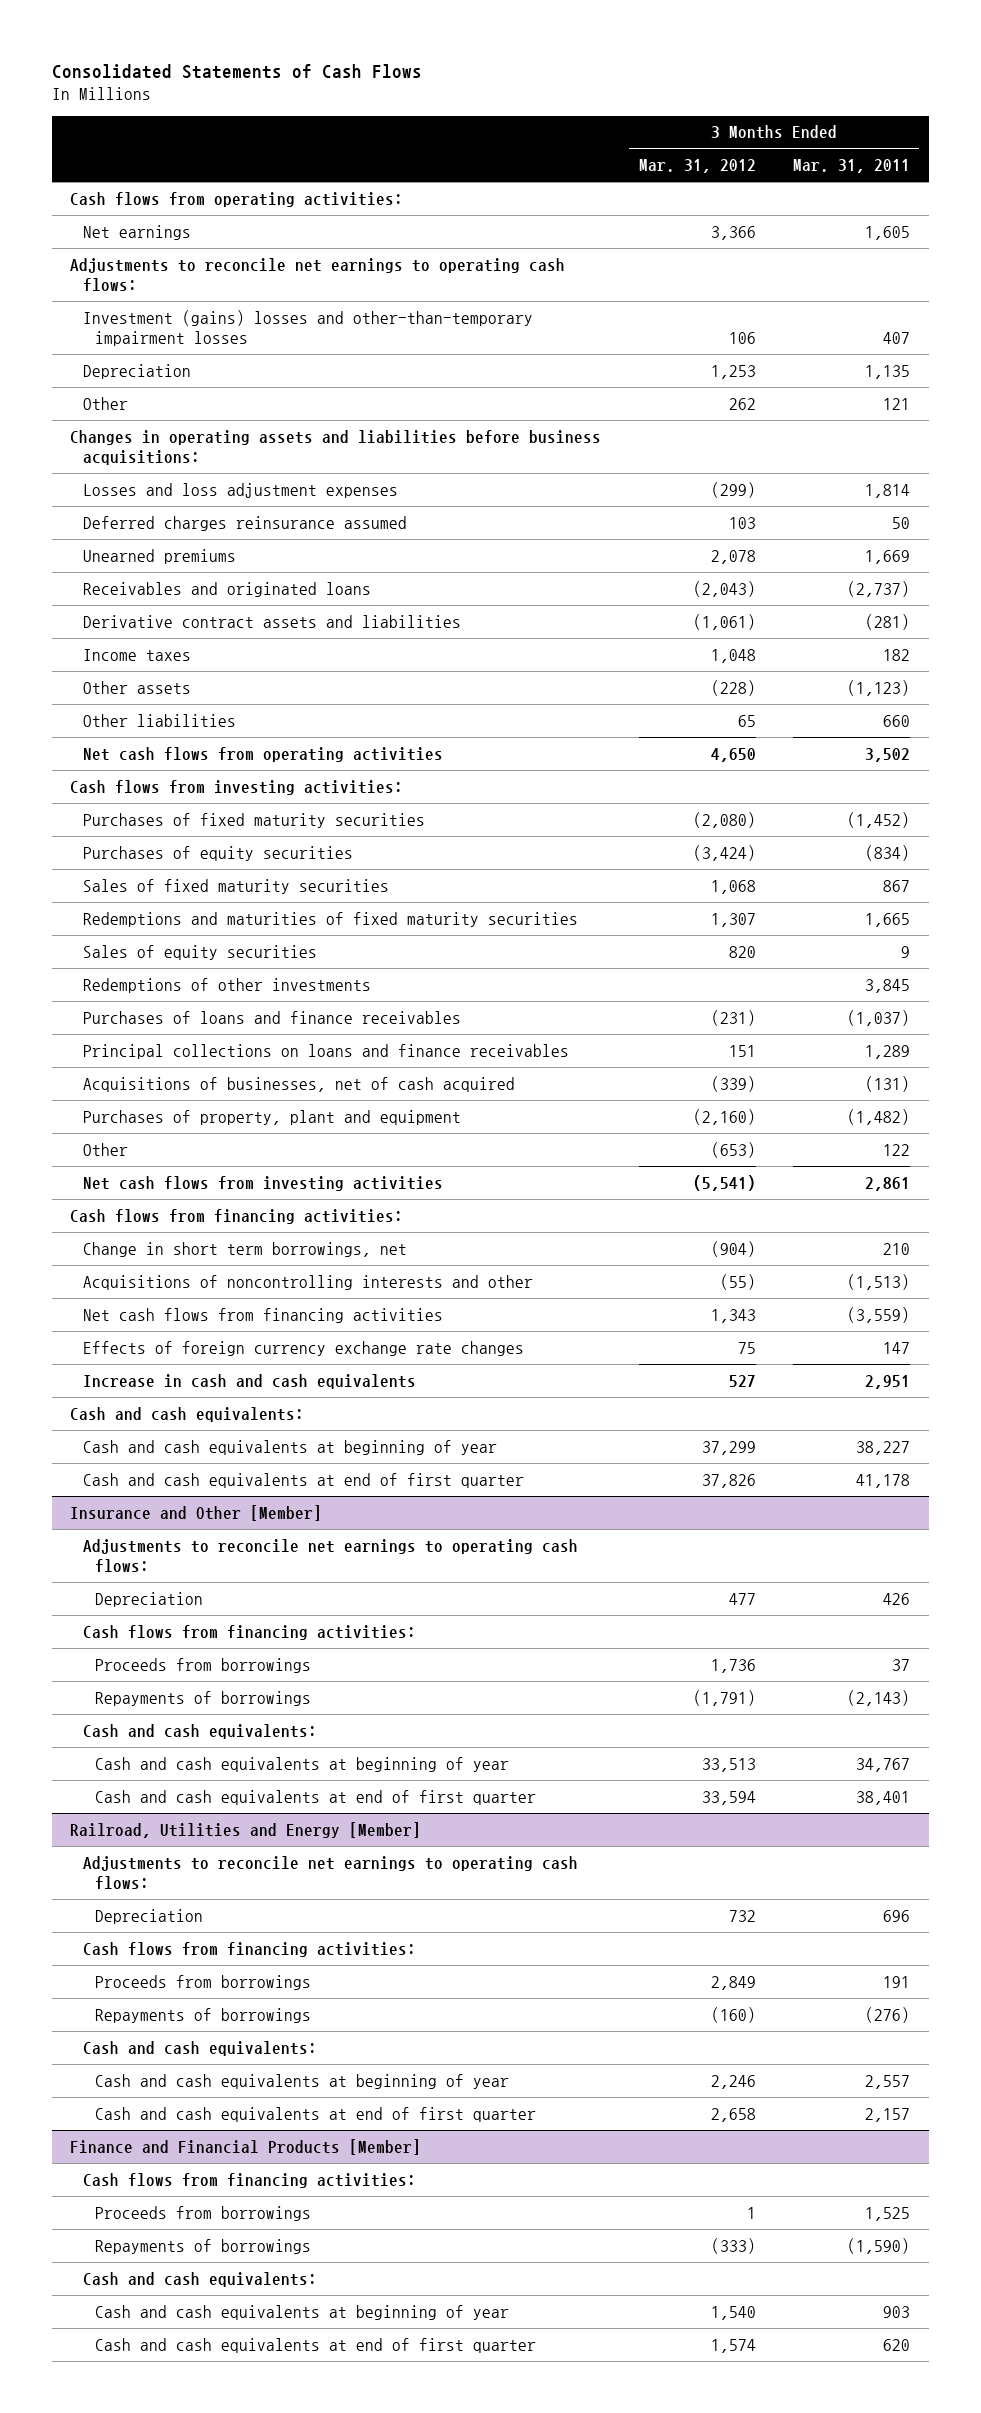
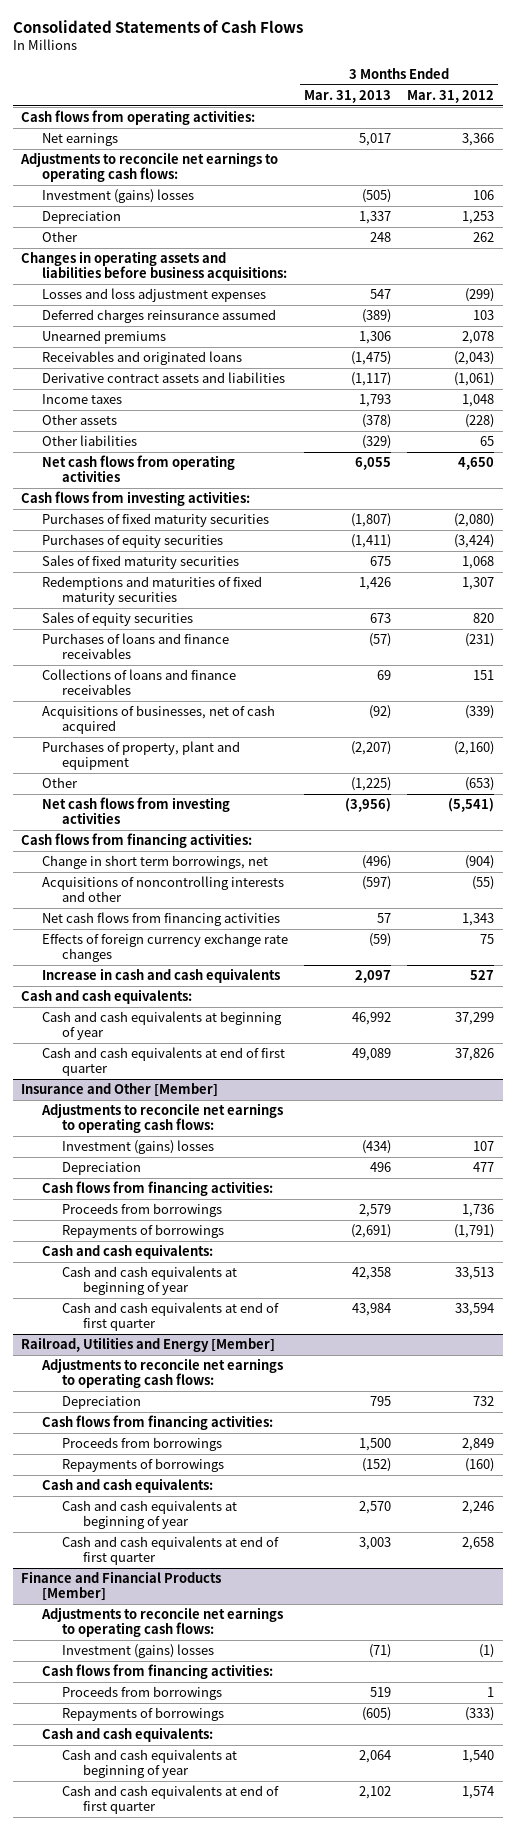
[793,159,911,174] Mar. 31, 2011 -> none
none -> [303,89,391,103] Mar. 31, 2013
[82,309,533,346] Investment (gains) losses and other-than-temporary impairment losses -> [41,189,194,204] Investment (gains) losses
[82,977,371,993] Redemptions of other investments -> none
[82,1043,569,1059] Principal collections on loans and finance receivables -> [41,669,236,696] Collections of loans and finance receivables
none -> [62,1140,215,1155] Investment (gains) losses
none -> [40,1607,283,1638] Adjustments to reconcile net earnings to operating cash flows:
none -> [62,1644,215,1659] Investment (gains) losses

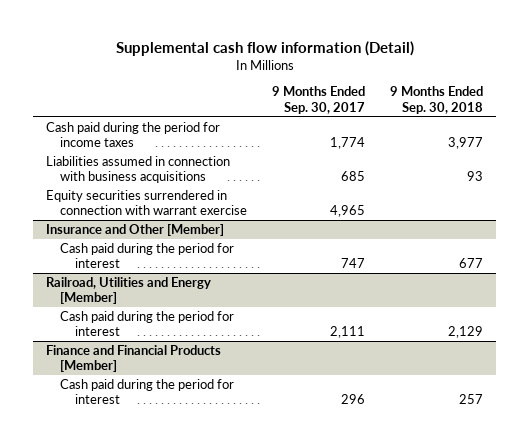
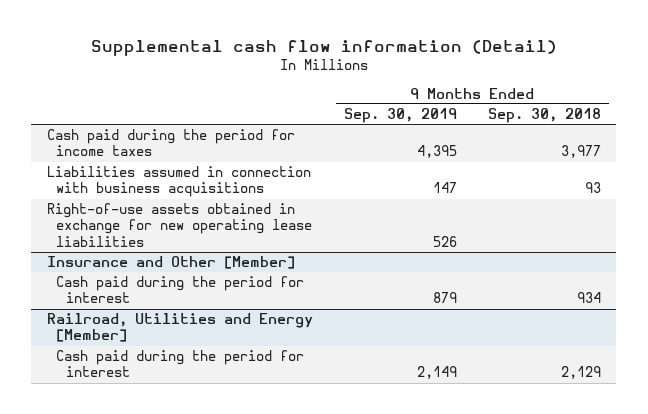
[272,86,366,114] 9 Months Ended Sep. 30, 2017 -> none
none -> [343,108,457,124] Sep. 30, 2019
[45,189,248,216] Equity securities surrendered in connection with warrant exercise -> none
none -> [46,203,313,247] Right-of-use assets obtained in exchange for new operating lease liabilities
[459,258,484,269] 677 -> [576,292,601,304] 934
[45,344,221,373] Finance and Financial Products [Member] -> none
[60,378,235,405] Cash paid during the period for interest -> none

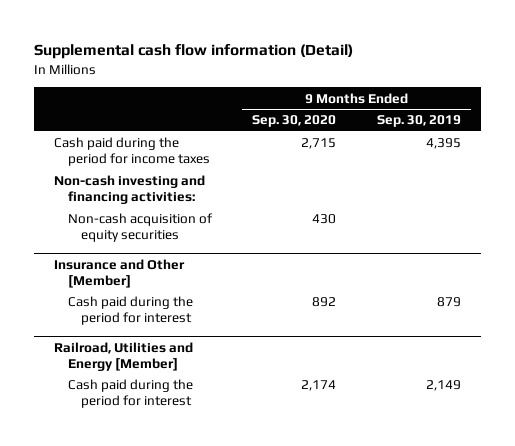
[487,108,601,124] Sep. 30, 2018 -> none
none -> [252,115,337,128] Sep. 30, 2020
[46,166,311,198] Liabilities assumed in connection with business acquisitions -> none
[46,203,313,247] Right-of-use assets obtained in exchange for new operating lease liabilities -> none
none -> [54,175,206,205] Non-cash investing and financing activities:
none -> [67,213,213,243] Non-cash acquisition of equity securities

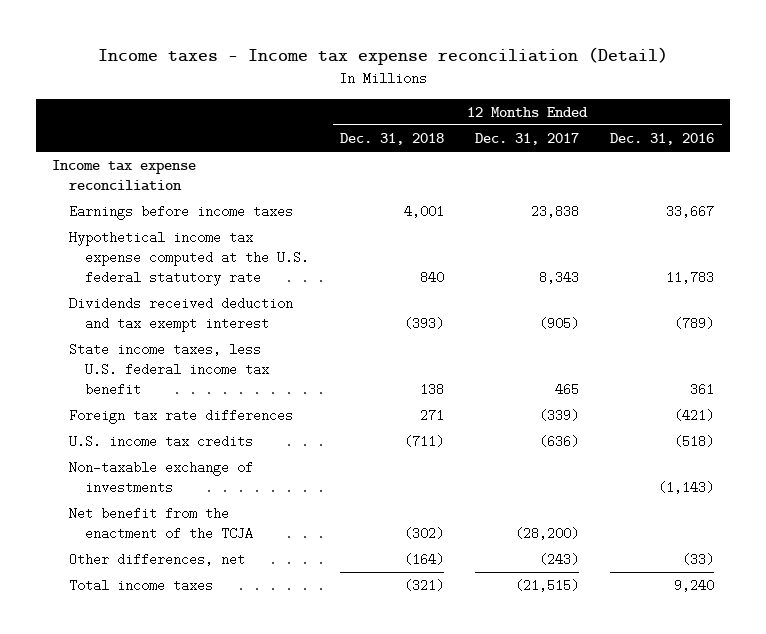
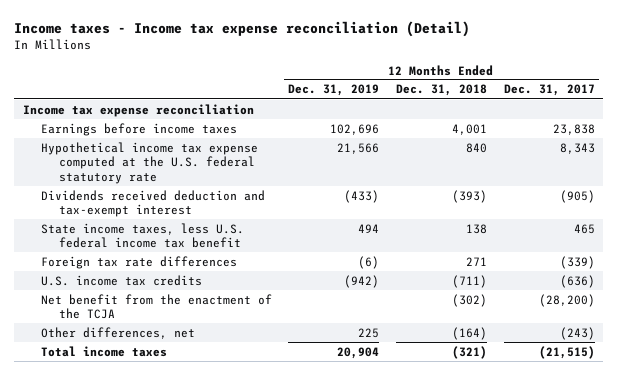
[610,132,715,145] Dec. 31, 2016 -> none
none -> [288,84,380,97] Dec. 31, 2019
[68,297,293,332] Dividends received deduction and tax exempt interest -> [40,189,265,218] Dividends received deduction and tax-exempt interest
[68,461,253,494] Non-taxable exchange of investments -> none

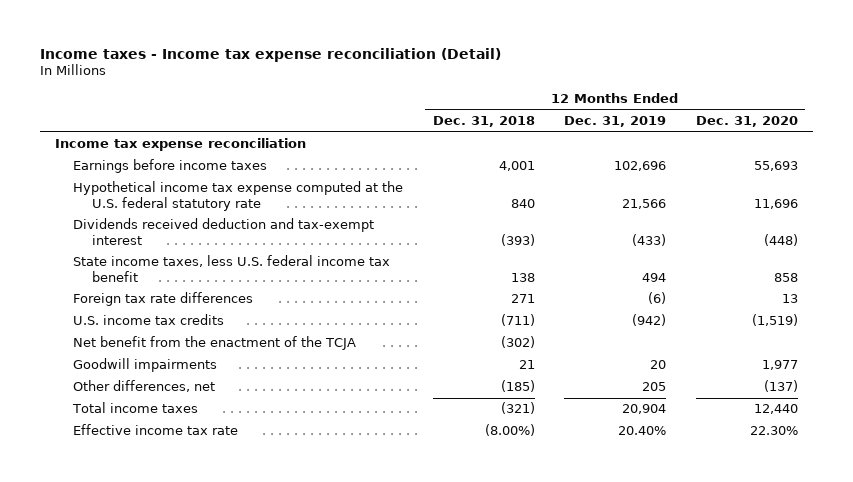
[503,84,595,97] Dec. 31, 2017 -> none
none -> [695,116,798,128] Dec. 31, 2020
none -> [73,358,218,373] Goodwill impairments
[358,327,380,338] 225 -> [642,382,667,392] 205
[451,326,487,340] (164) -> [500,380,535,393] (185)
none -> [73,424,239,436] Effective income tax rate

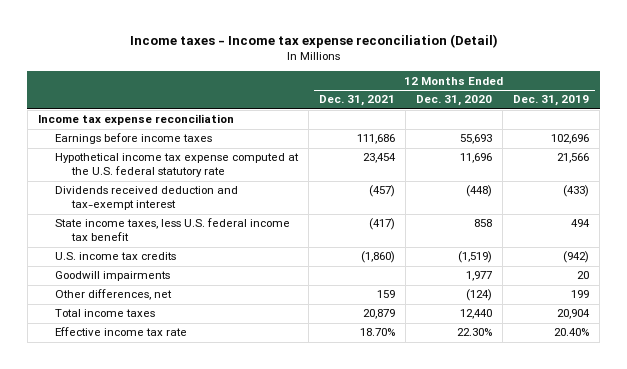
[432,116,535,128] Dec. 31, 2018 -> none
none -> [318,95,395,107] Dec. 31, 2021
[73,292,254,307] Foreign tax rate differences -> none
[73,336,357,351] Net benefit from the enactment of the TCJA -> none
[642,382,667,392] 205 -> [571,290,590,299] 199
[763,380,798,393] (137) -> [466,289,493,302] (124)

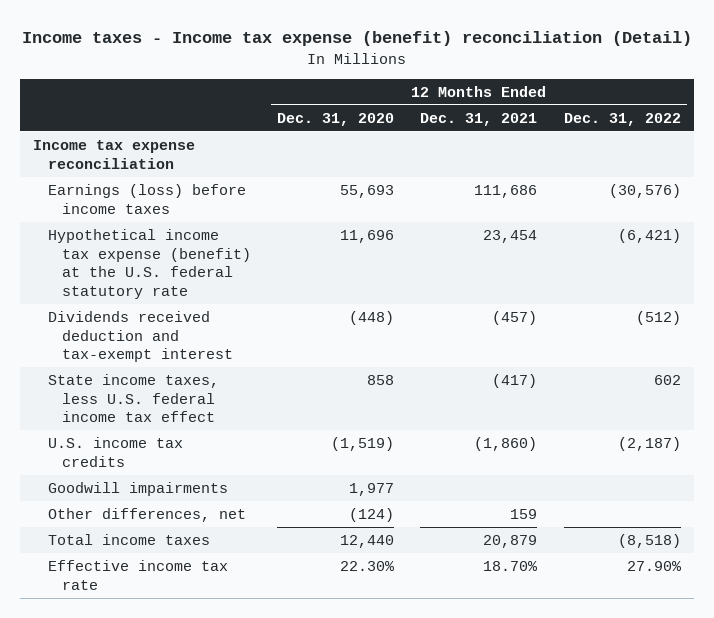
[129,33,498,48] Income taxes - Income tax expense reconciliation (Detail) -> [21,31,692,47] Income taxes - Income tax expense (benefit) reconciliation (Detail)
[513,95,590,107] Dec. 31, 2019 -> none
none -> [563,112,681,126] Dec. 31, 2022
[54,133,212,145] Earnings before income taxes -> [47,184,246,214] Earnings (loss) before income taxes
[54,153,299,178] Hypothetical income tax expense computed at the U.S. federal statutory rate -> [47,229,251,299] Hypothetical income tax expense (benefit) at the U.S. federal statutory rate
[54,218,290,242] State income taxes, less U.S. federal income tax benefit -> [47,374,219,423] State income taxes, less U.S. federal income tax effect

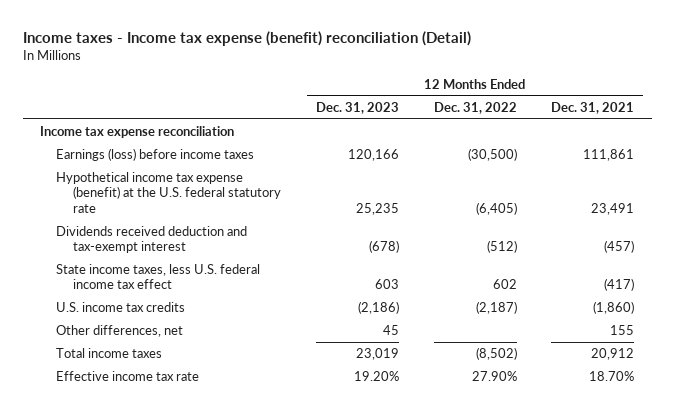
[277,112,395,126] Dec. 31, 2020 -> none
none -> [315,101,399,114] Dec. 31, 2023
[474,185,538,199] 111,686 -> [583,149,635,162] 111,861
[608,184,681,199] (30,576) -> [467,148,517,162] (30,500)
[483,230,538,244] 23,454 -> [591,202,635,215] 23,491
[617,229,681,244] (6,421) -> [475,201,517,215] (6,405)
[47,482,228,497] Goodwill impairments -> none
[510,509,538,520] 159 -> [610,325,635,336] 155
[483,535,538,549] 20,879 -> [591,348,635,361] 20,912
[617,534,681,549] (8,518) -> [475,347,517,361] (8,502)

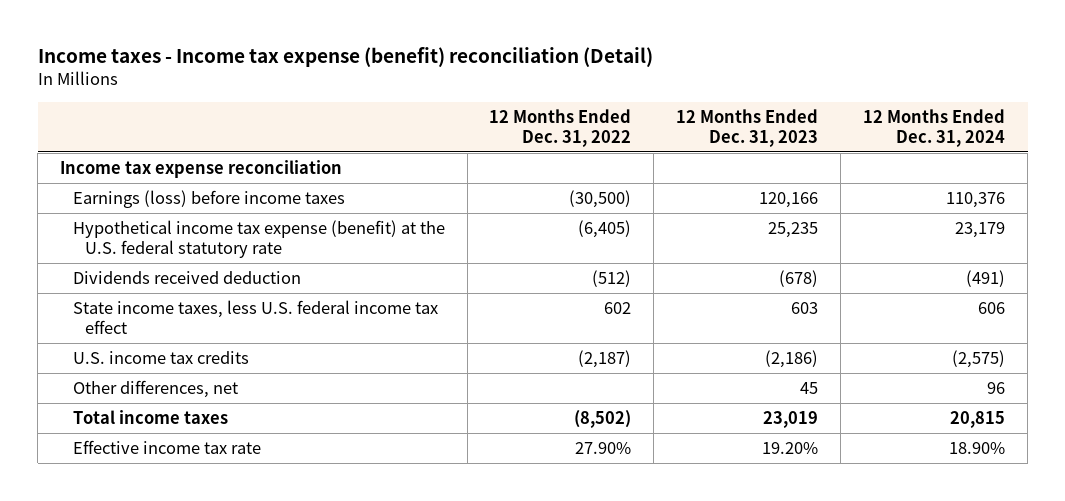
[551,101,635,114] Dec. 31, 2021 -> none
none -> [863,108,1006,147] 12 Months Ended Dec. 31, 2024
[56,226,248,254] Dividends received deduction and tax-exempt interest -> [72,271,301,285] Dividends received deduction

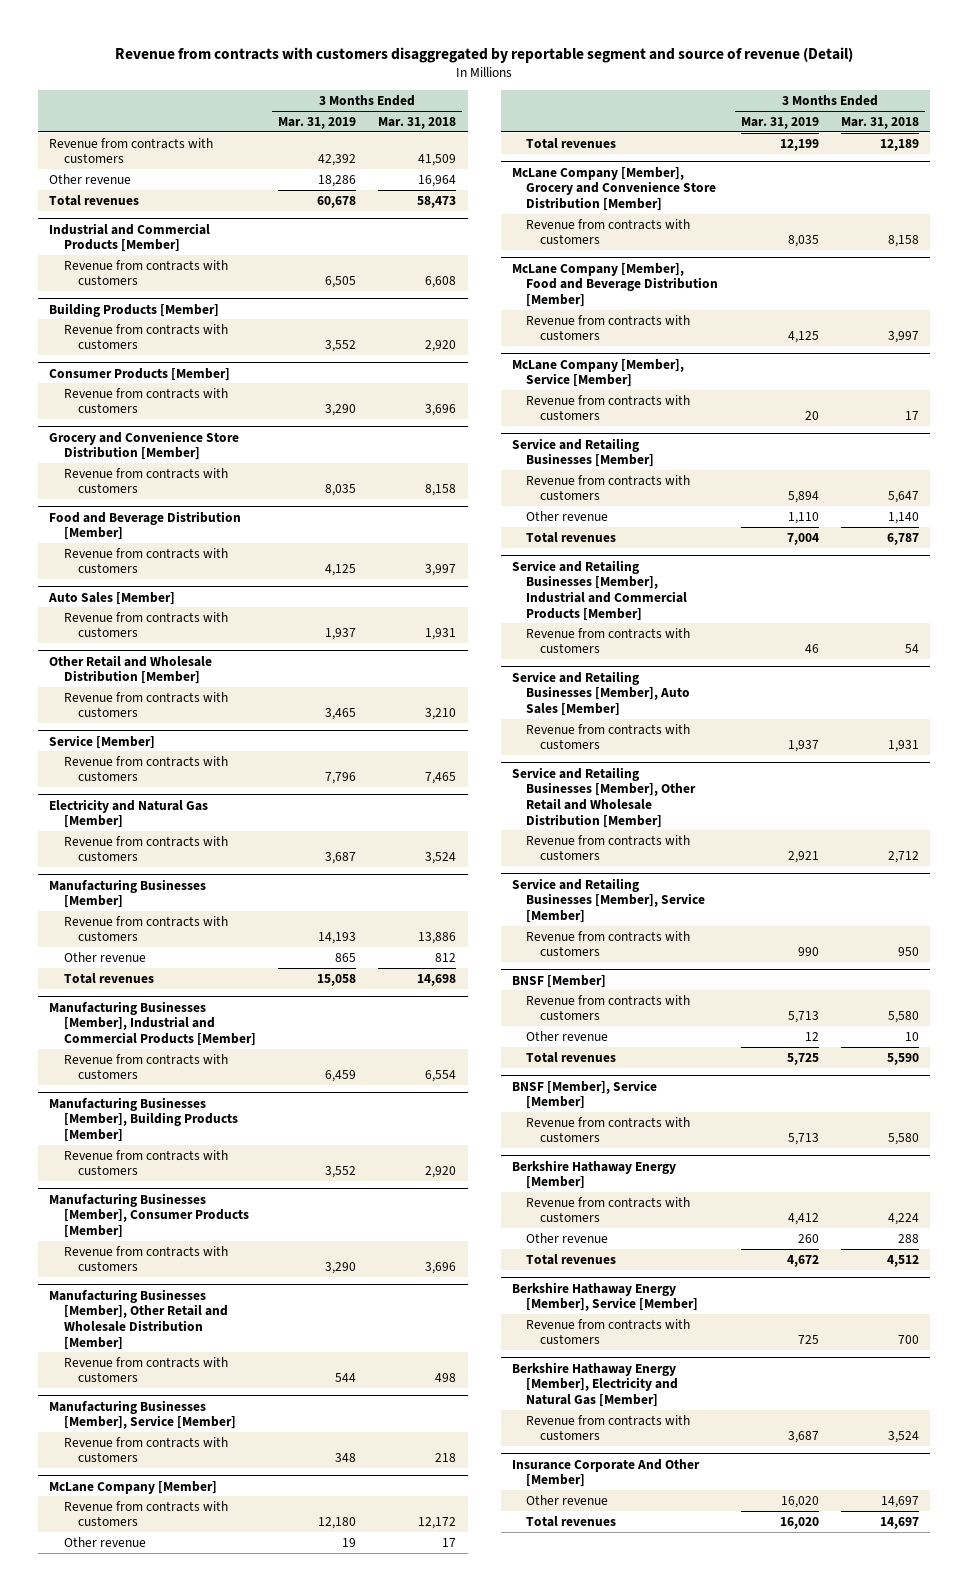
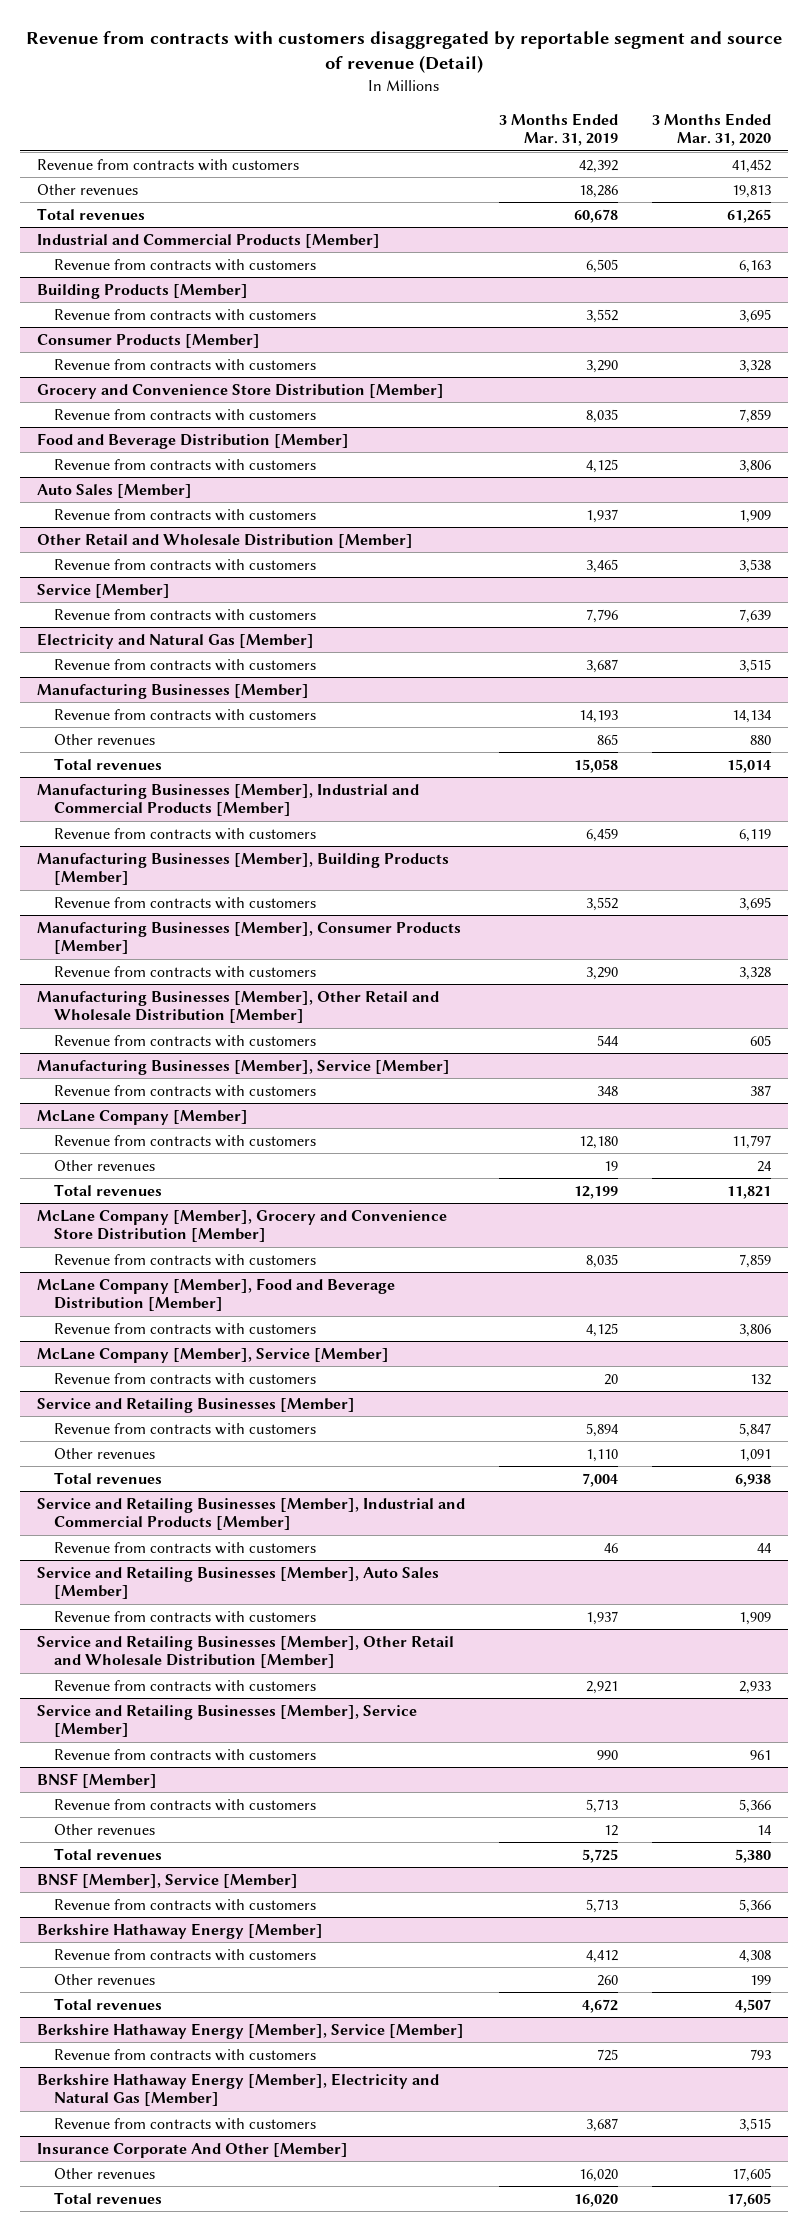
[378,116,457,129] Mar. 31, 2018 -> none
none -> [651,112,771,147] 3 Months Ended Mar. 31, 2020
[49,173,132,184] Other revenue -> [36,183,138,195] Other revenues
[63,951,146,962] Other revenue -> [53,733,155,745] Other revenues
[63,1536,146,1547] Other revenue -> none
none -> [53,1159,155,1171] Other revenues
[526,510,609,521] Other revenue -> [53,1447,155,1459] Other revenues
[526,1030,609,1041] Other revenue -> none
none -> [53,1823,155,1835] Other revenues
[526,1232,609,1243] Other revenue -> none
none -> [53,1973,155,1985] Other revenues
[526,1494,609,1505] Other revenue -> [53,2167,155,2179] Other revenues

